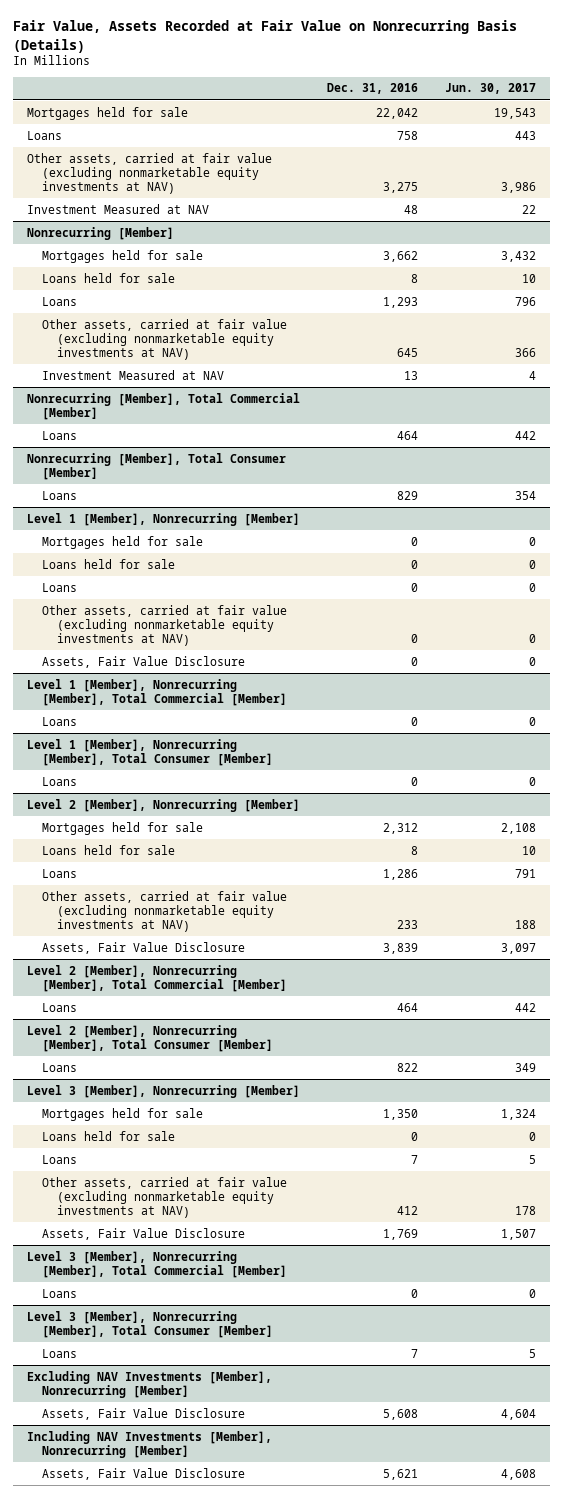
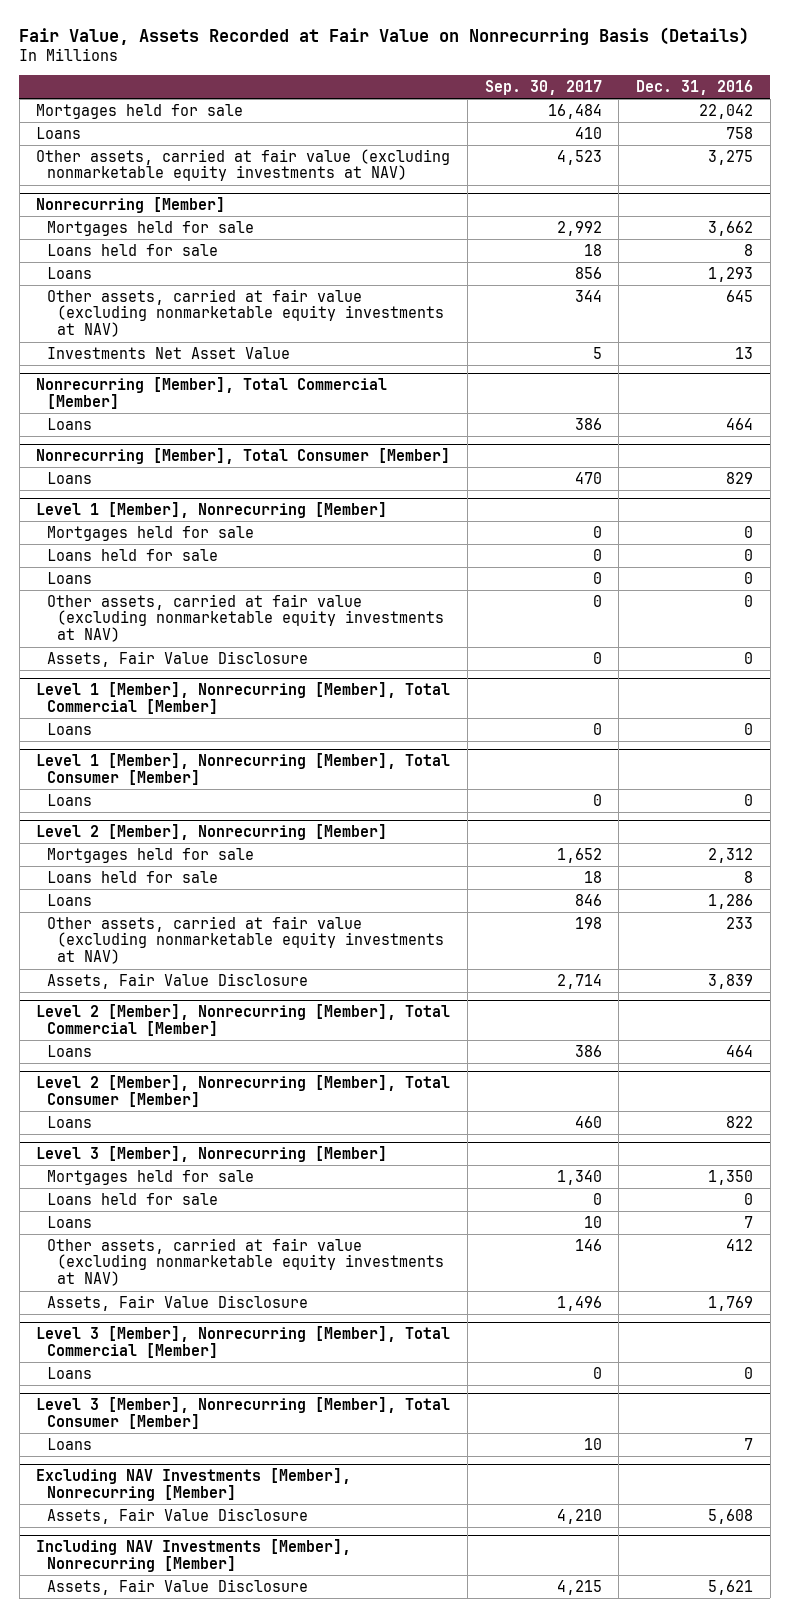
[445,83,537,95] Jun. 30, 2017 -> none
none -> [484,79,602,95] Sep. 30, 2017
[26,203,209,214] Investment Measured at NAV -> none
[42,369,225,380] Investment Measured at NAV -> none
none -> [46,346,290,359] Investments Net Asset Value

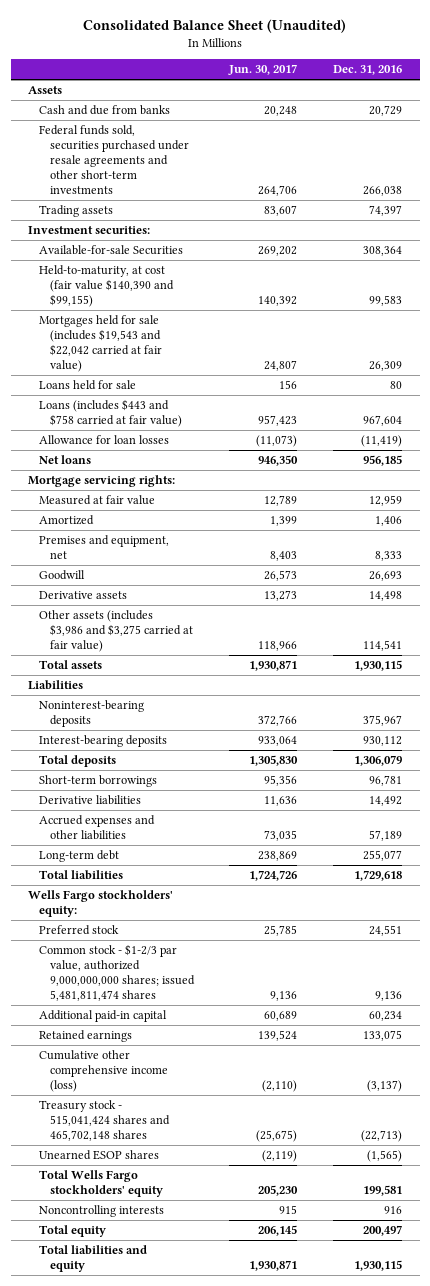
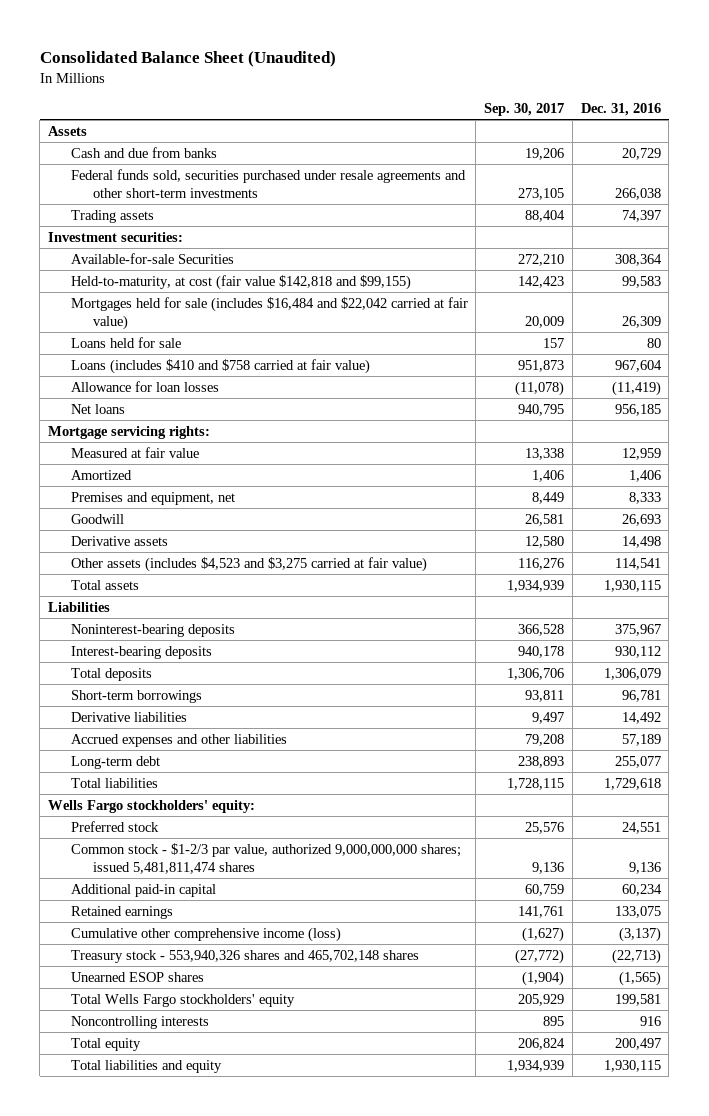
[228,64,298,76] Jun. 30, 2017 -> none
none -> [484,103,565,117] Sep. 30, 2017
[39,265,174,307] Held-to-maturity, at cost (fair value $140,390 and $99,155) -> [70,274,411,290] Held-to-maturity, at cost (fair value $142,818 and $99,155)
[39,315,162,372] Mortgages held for sale (includes $19,543 and $22,042 carried at fair value) -> [70,296,468,330] Mortgages held for sale (includes $16,484 and $22,042 carried at fair value)
[39,399,182,428] Loans (includes $443 and $758 carried at fair value) -> [70,358,370,374] Loans (includes $410 and $758 carried at fair value)
[39,610,193,652] Other assets (includes $3,986 and $3,275 carried at fair value) -> [70,556,427,572] Other assets (includes $4,523 and $3,275 carried at fair value)
[39,1100,170,1141] Treasury stock - 515,041,424 shares and 465,702,148 shares -> [70,949,419,963] Treasury stock - 553,940,326 shares and 465,702,148 shares

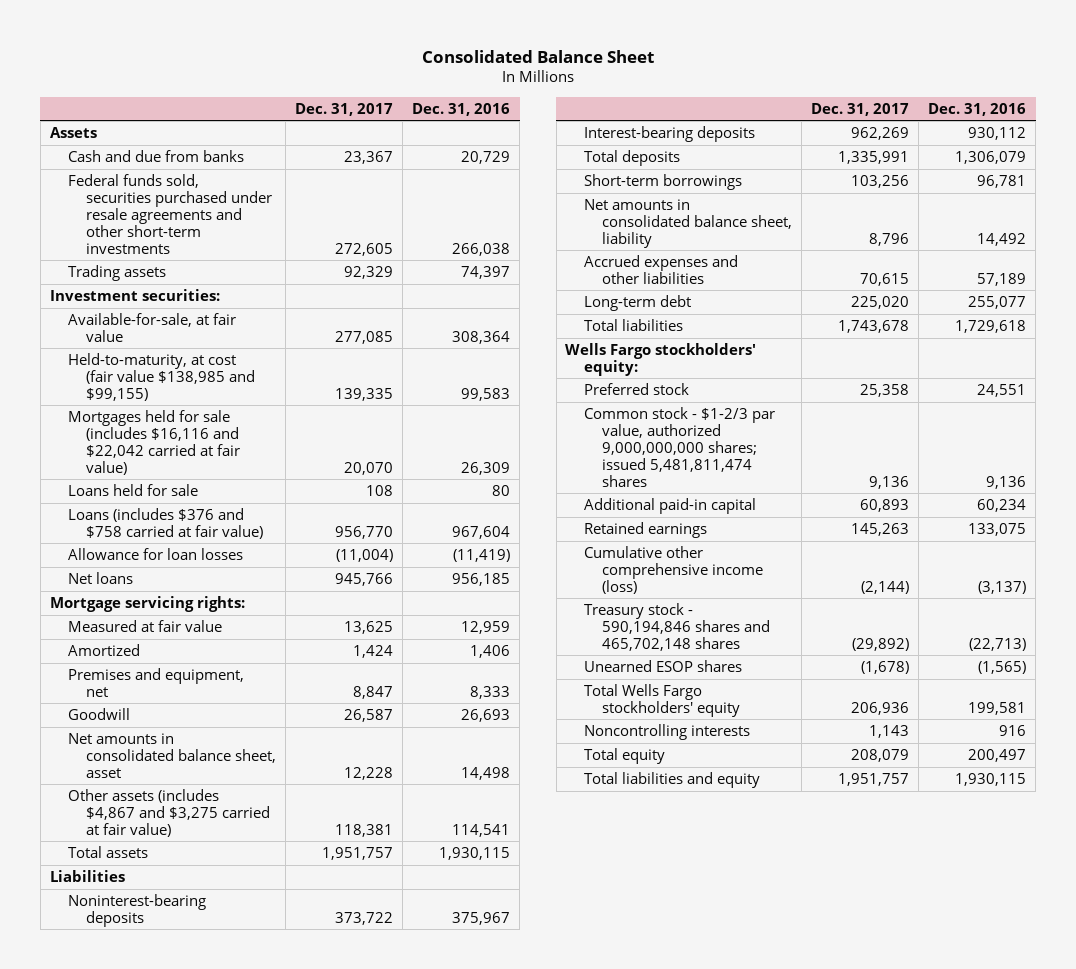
[39,50,336,67] Consolidated Balance Sheet (Unaudited) -> [421,49,654,63] Consolidated Balance Sheet
[484,103,565,117] Sep. 30, 2017 -> none
none -> [295,102,394,116] Dec. 31, 2017
[70,252,234,264] Available-for-sale Securities -> [67,312,236,342] Available-for-sale, at fair value
[70,274,411,290] Held-to-maturity, at cost (fair value $142,818 and $99,155) -> [67,352,256,401] Held-to-maturity, at cost (fair value $138,985 and $99,155)
[70,296,468,330] Mortgages held for sale (includes $16,484 and $22,042 carried at fair value) -> [67,409,241,475] Mortgages held for sale (includes $16,116 and $22,042 carried at fair value)
[70,358,370,374] Loans (includes $410 and $758 carried at fair value) -> [67,507,264,539] Loans (includes $376 and $758 carried at fair value)
[70,535,168,546] Derivative assets -> [67,732,277,778] Net amounts in consolidated balance sheet, asset
[70,556,427,572] Other assets (includes $4,523 and $3,275 carried at fair value) -> [67,788,271,837] Other assets (includes $4,867 and $3,275 carried at fair value)
[70,711,187,722] Derivative liabilities -> [583,198,793,248] Net amounts in consolidated balance sheet, liability
[70,949,419,963] Treasury stock - 553,940,326 shares and 465,702,148 shares -> [583,602,771,651] Treasury stock - 590,194,846 shares and 465,702,148 shares

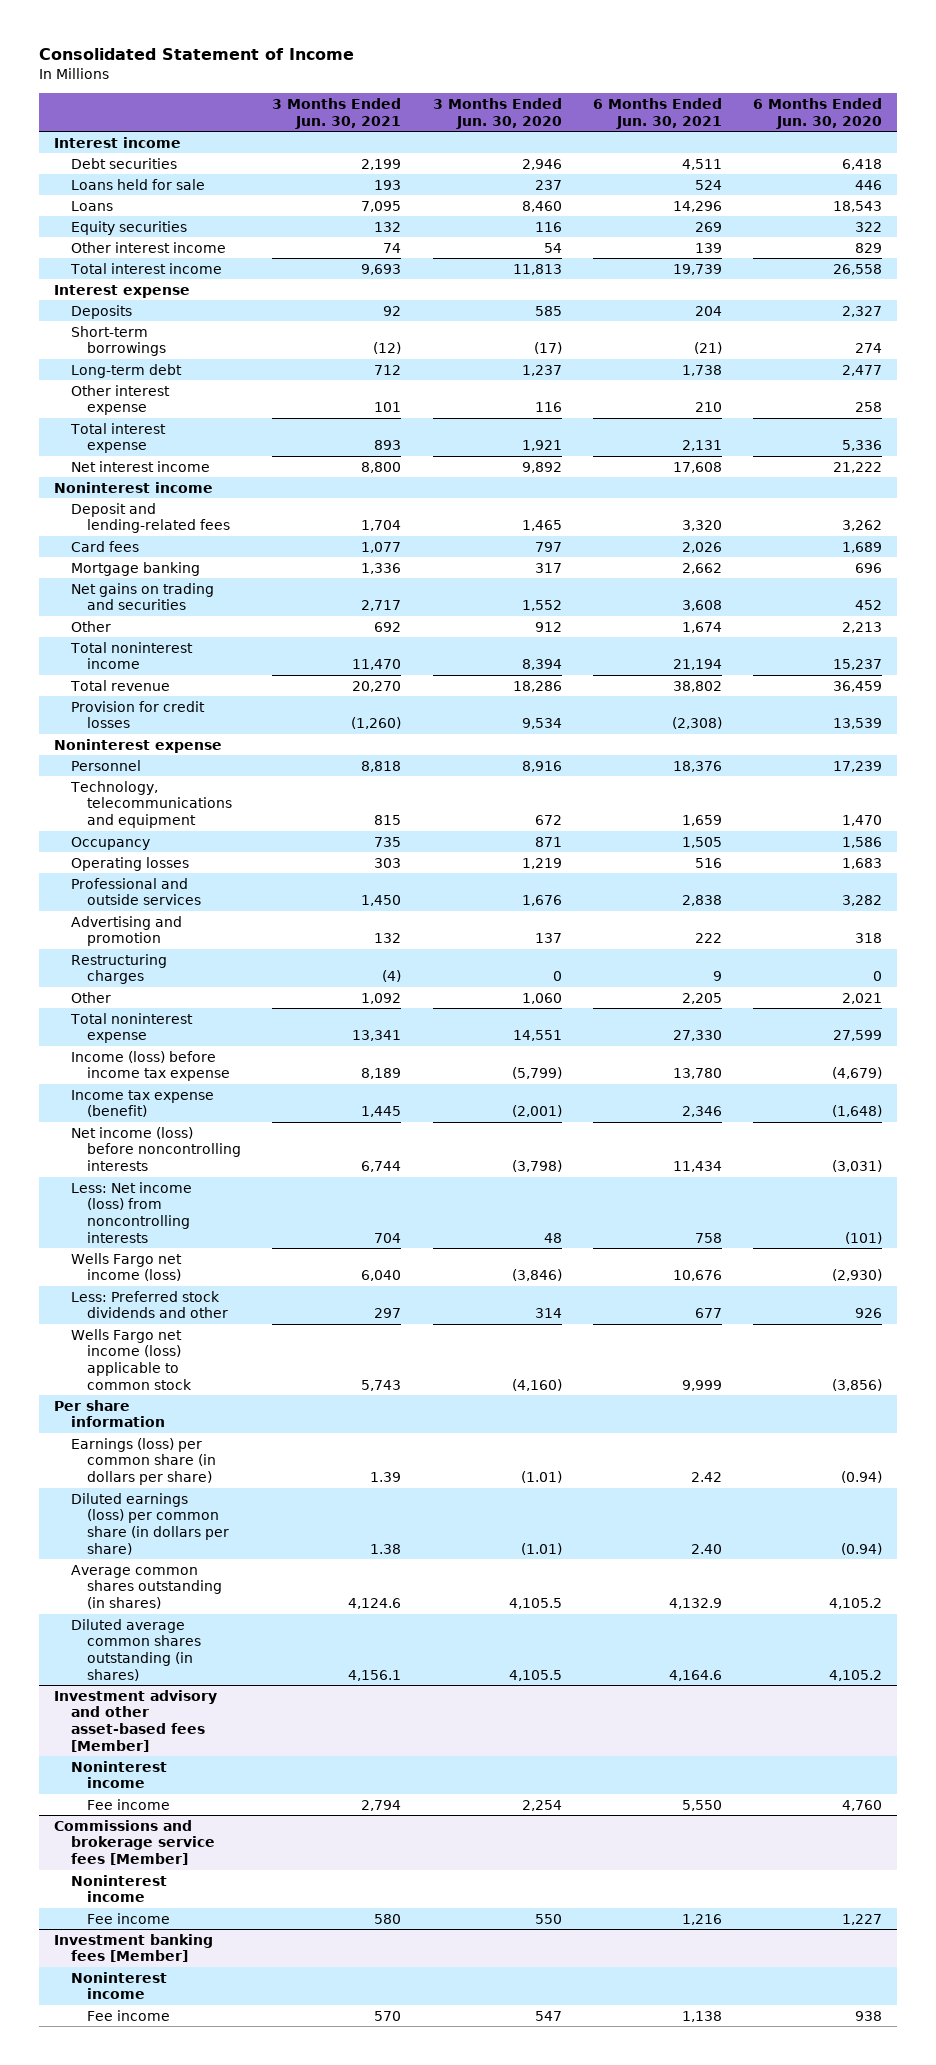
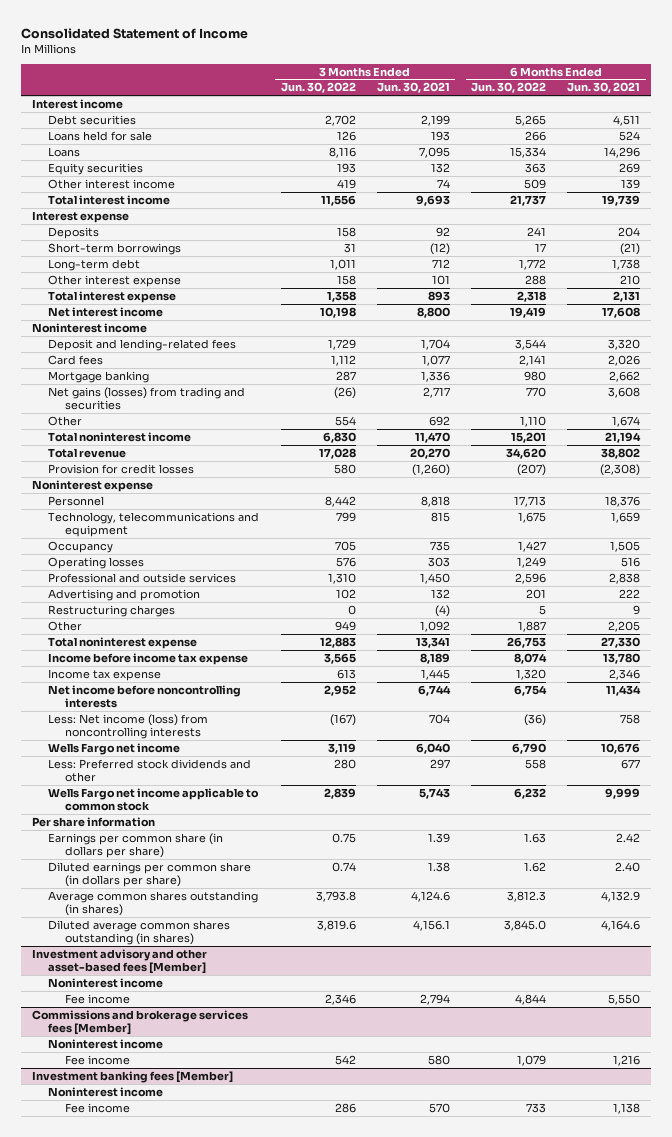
[432,97,562,129] 3 Months Ended Jun. 30, 2020 -> none
[752,97,882,129] 6 Months Ended Jun. 30, 2020 -> none
none -> [280,82,356,94] Jun. 30, 2022
none -> [471,82,547,94] Jun. 30, 2022
[70,582,214,611] Net gains on trading and securities -> [48,386,246,410] Net gains (losses) from trading and securities
[70,1050,231,1082] Income (loss) before income tax expense -> [48,652,249,665] Income before income tax expense
[70,1089,214,1118] Income tax expense (benefit) -> [48,668,162,681] Income tax expense
[70,1126,242,1172] Net income (loss) before noncontrolling interests -> [48,684,242,708] Net income before noncontrolling interests
[70,1252,182,1282] Wells Fargo net income (loss) -> [48,742,181,755] Wells Fargo net income
[70,1328,193,1390] Wells Fargo net income (loss) applicable to common stock -> [48,787,260,811] Wells Fargo net income applicable to common stock
[70,1437,217,1486] Earnings (loss) per common share (in dollars per share) -> [48,832,224,858] Earnings per common share (in dollars per share)
[70,1492,230,1555] Diluted earnings (loss) per common share (in dollars per share) -> [48,861,252,887] Diluted earnings per common share (in dollars per share)
[54,1819,215,1866] Commissions and brokerage service fees [Member] -> [31,1009,248,1035] Commissions and brokerage services fees [Member]

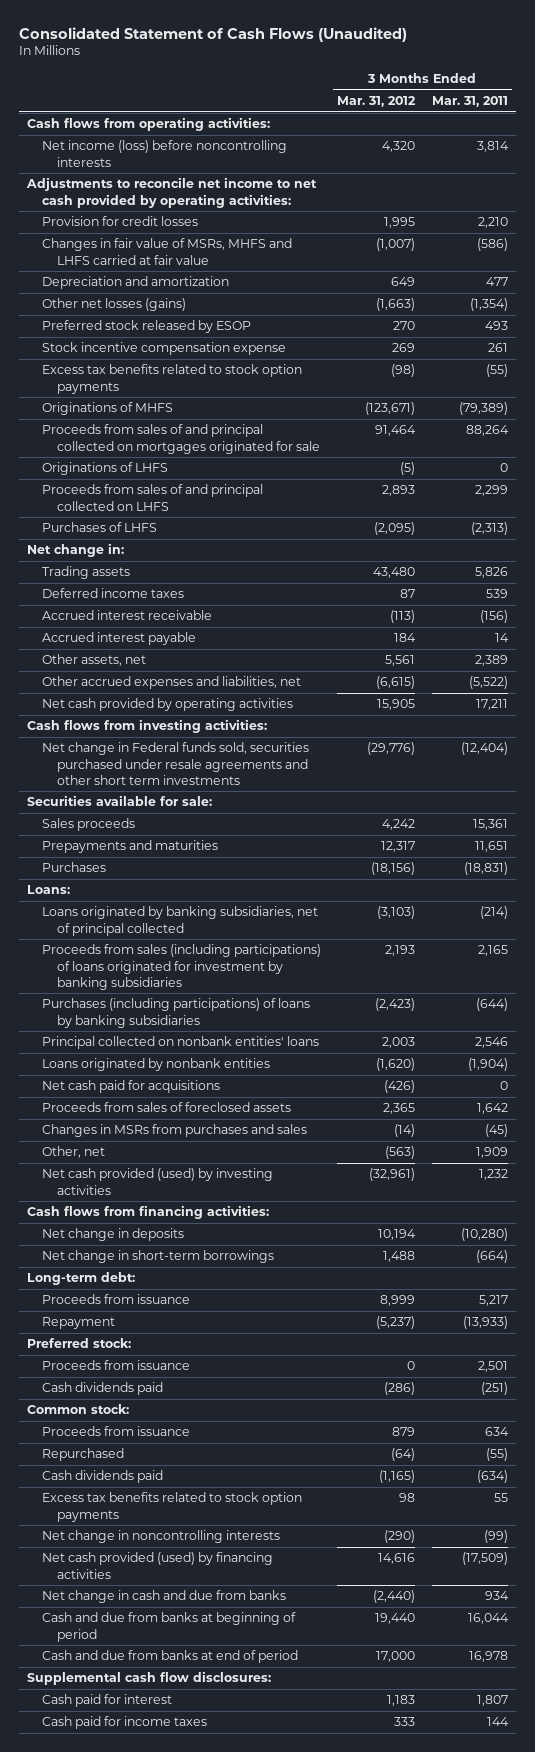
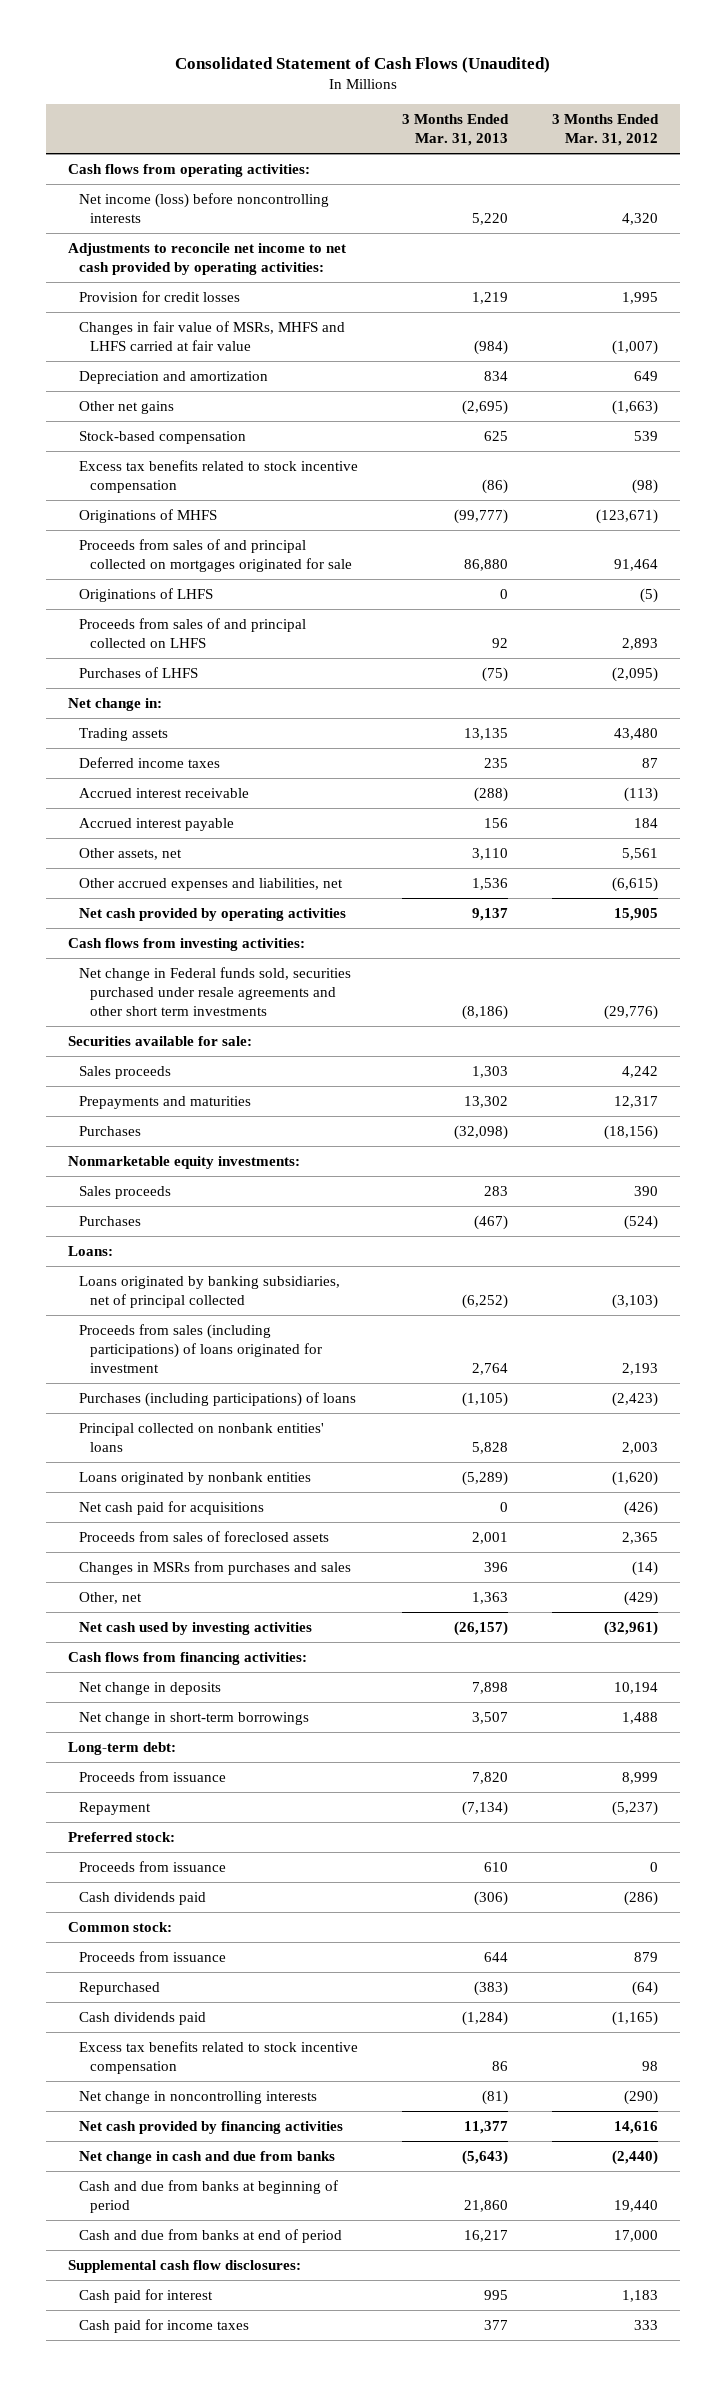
[431,96,508,108] Mar. 31, 2011 -> none
none -> [401,113,509,146] 3 Months Ended Mar. 31, 2013
[41,320,251,334] Preferred stock released by ESOP -> none
[41,342,286,356] Stock incentive compensation expense -> none
[41,298,186,312] Other net losses (gains) -> [79,400,175,414] Other net gains
none -> [79,430,247,444] Stock-based compensation
[41,364,302,394] Excess tax benefits related to stock option payments -> [79,459,359,493] Excess tax benefits related to stock incentive compensation
none -> [68,1155,301,1169] Nonmarketable equity investments:
none -> [79,1185,172,1199] Sales proceeds
none -> [79,1215,142,1226] Purchases
[41,944,321,990] Proceeds from sales (including participations) of loans originated for investment by banking subsidiaries -> [79,1323,323,1373] Proceeds from sales (including participations) of loans originated for investment
[41,998,310,1028] Purchases (including participations) of loans by banking subsidiaries -> [79,1391,357,1407] Purchases (including participations) of loans
[385,1146,416,1160] (563) -> [623,1590,658,1606] (429)
[41,1168,273,1195] Net cash provided (used) by investing activities -> [79,1621,313,1635] Net cash used by investing activities
[41,1492,302,1522] Excess tax benefits related to stock option payments -> [79,2040,359,2074] Excess tax benefits related to stock incentive compensation
[41,1552,273,1579] Net cash provided (used) by financing activities -> [79,2120,344,2134] Net cash provided by financing activities

